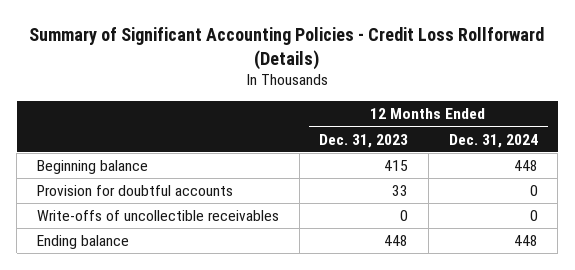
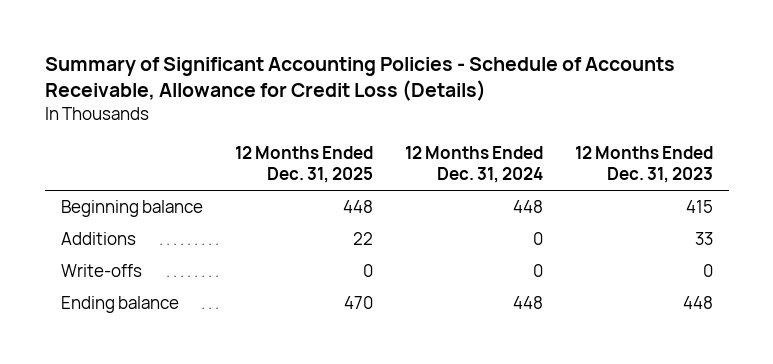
[29,26,545,70] Summary of Significant Accounting Policies - Credit Loss Rollforward (Details) -> [44,56,675,102] Summary of Significant Accounting Policies - Schedule of Accounts Receivable, Allowance for Credit Loss (Details)
none -> [234,145,373,184] 12 Months Ended Dec. 31, 2025
[36,185,233,197] Provision for doubtful accounts -> [60,232,136,246] Additions
[36,210,279,222] Write-offs of uncollectible receivables -> [60,264,142,278] Write-offs

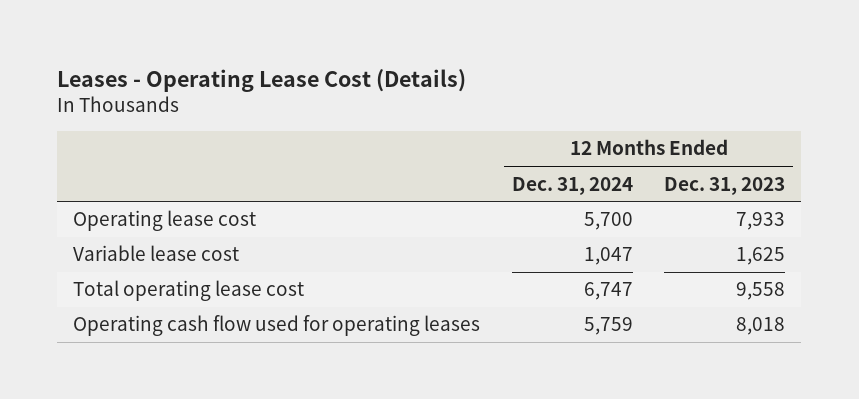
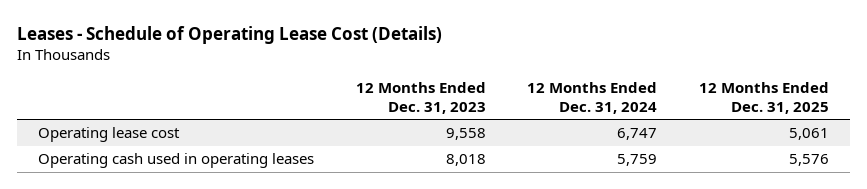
[57,68,467,92] Leases - Operating Lease Cost (Details) -> [16,25,442,44] Leases - Schedule of Operating Lease Cost (Details)
none -> [699,82,830,114] 12 Months Ended Dec. 31, 2025
[73,245,240,262] Variable lease cost -> none
[73,280,305,302] Total operating lease cost -> none
[583,212,633,231] 5,700 -> [617,128,658,141] 6,747
[736,212,786,231] 7,933 -> [445,128,486,141] 9,558
[73,315,481,337] Operating cash flow used for operating leases -> [37,153,314,169] Operating cash used in operating leases

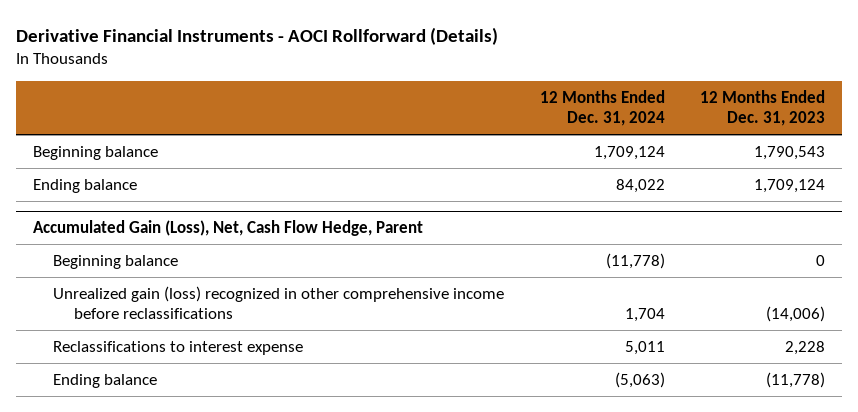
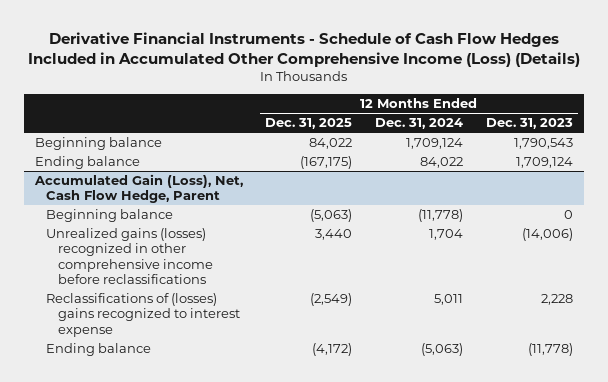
[15,26,498,45] Derivative Financial Instruments - AOCI Rollforward (Details) -> [27,31,580,67] Derivative Financial Instruments - Schedule of Cash Flow Hedges Included in Accumulated Other Comprehensive Income (Loss) (Details)
none -> [265,118,353,130] Dec. 31, 2025
[53,286,505,320] Unrealized gain (loss) recognized in other comprehensive income before reclassifications -> [46,228,213,285] Unrealized gains (losses) recognized in other comprehensive income before reclassifications
[53,341,304,356] Reclassifications to interest expense -> [46,293,240,337] Reclassifications of (losses) gains recognized to interest expense

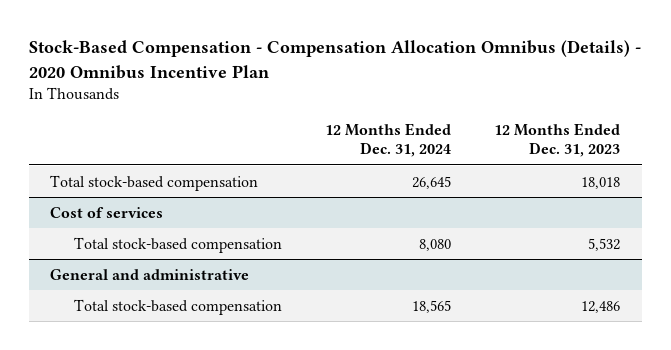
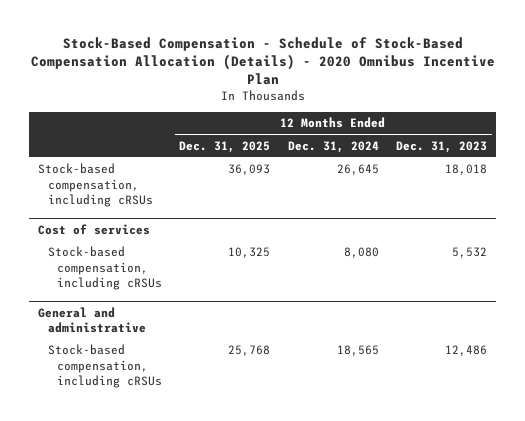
[28,40,641,79] Stock-Based Compensation - Compensation Allocation Omnibus (Details) - 2020 Omnibus Incentive Plan -> [30,36,495,86] Stock-Based Compensation - Schedule of Stock-Based Compensation Allocation (Details) - 2020 Omnibus Incentive Plan
none -> [179,140,271,153] Dec. 31, 2025
[50,174,259,191] Total stock-based compensation -> [38,163,153,207] Stock-based compensation, including cRSUs
[73,236,282,253] Total stock-based compensation -> [47,246,163,290] Stock-based compensation, including cRSUs
[73,298,282,315] Total stock-based compensation -> [47,344,163,388] Stock-based compensation, including cRSUs

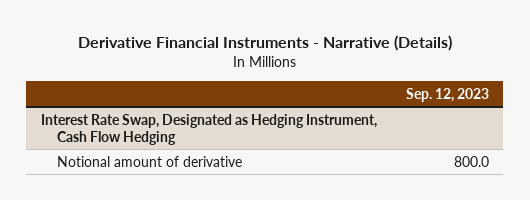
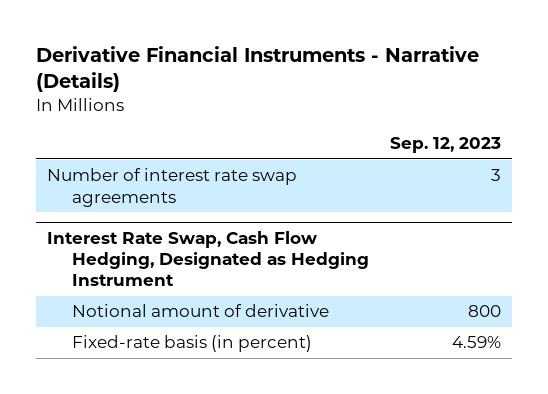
none -> [46,168,297,207] Number of interest rate swap agreements
[40,113,377,146] Interest Rate Swap, Designated as Hedging Instrument, Cash Flow Hedging -> [46,231,369,287] Interest Rate Swap, Cash Flow Hedging, Designated as Hedging Instrument
[453,155,489,167] 800.0 -> [468,305,502,318] 800
none -> [71,335,312,353] Fixed-rate basis (in percent)

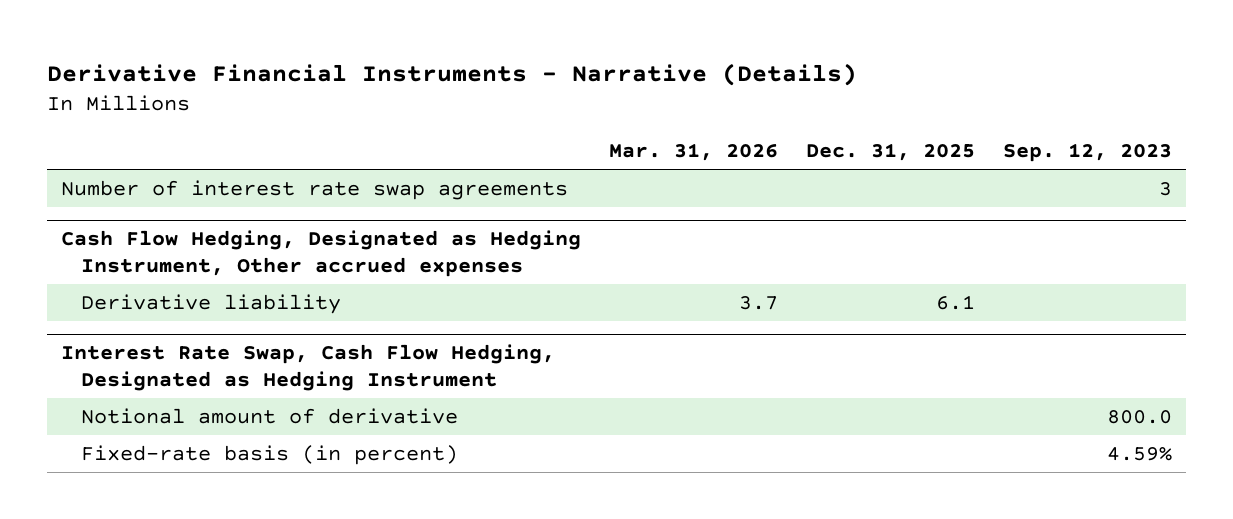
none -> [608,143,778,162] Mar. 31, 2026
none -> [805,143,975,162] Dec. 31, 2025
none -> [60,230,581,277] Cash Flow Hedging, Designated as Hedging Instrument, Other accrued expenses
none -> [81,293,342,314] Derivative liability
[468,305,502,318] 800 -> [1107,409,1173,424] 800.0

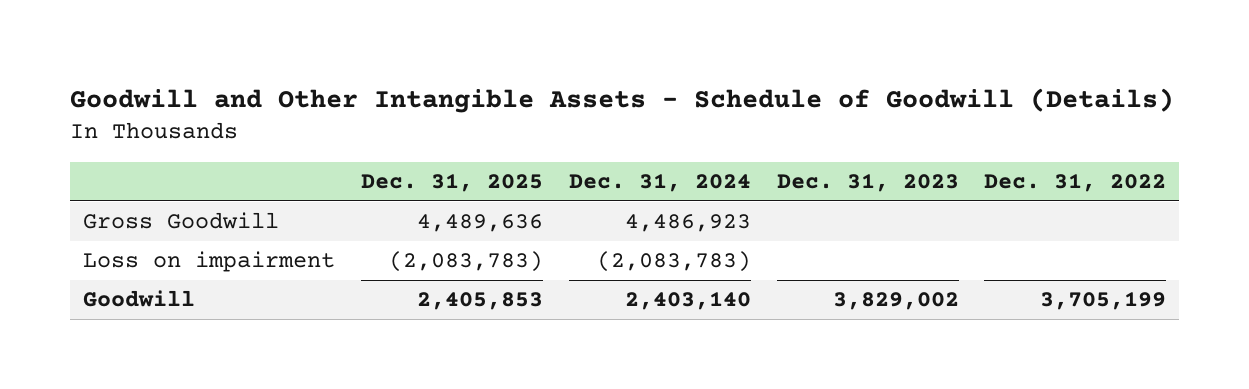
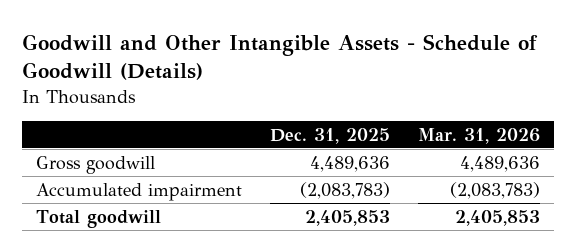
[568,173,751,193] Dec. 31, 2024 -> none
[776,173,959,193] Dec. 31, 2023 -> none
[984,173,1167,193] Dec. 31, 2022 -> none
none -> [418,127,541,144] Mar. 31, 2026
[82,212,279,230] Gross Goodwill -> [36,155,156,174] Gross goodwill
[82,251,335,273] Loss on impairment -> [36,182,243,201] Accumulated impairment
[82,290,195,308] Goodwill -> [36,209,162,228] Total goodwill

